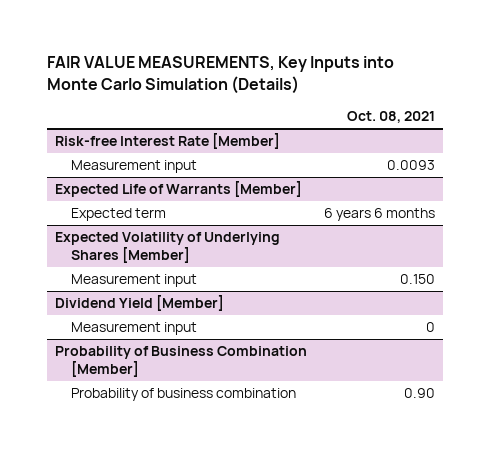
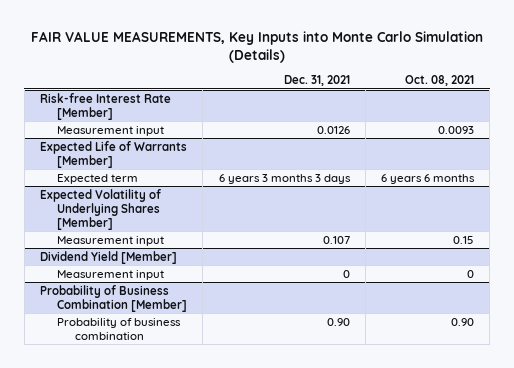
none -> [283,75,350,87] Dec. 31, 2021
[400,274,436,285] 0.150 -> [452,235,474,244] 0.15

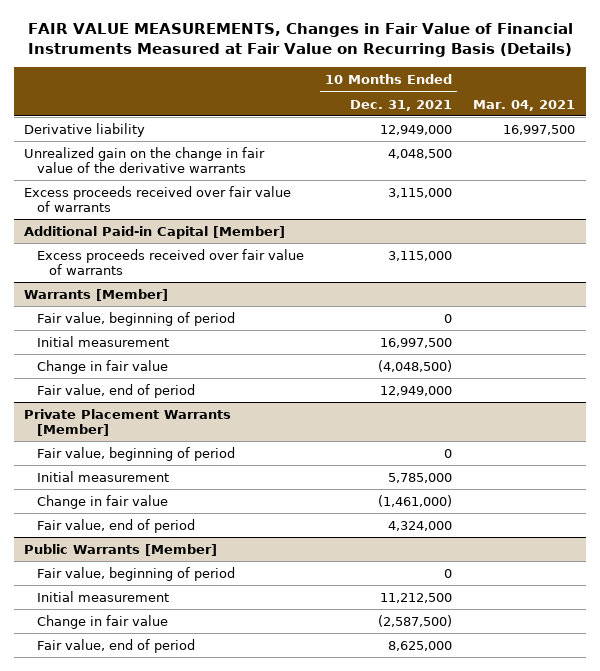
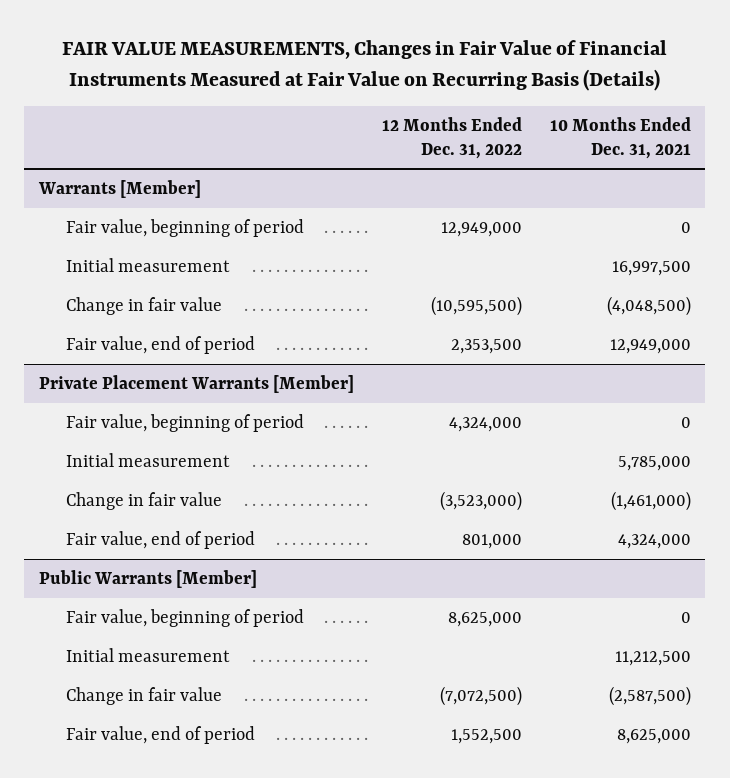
[473,99,576,111] Mar. 04, 2021 -> none
none -> [381,117,522,159] 12 Months Ended Dec. 31, 2022
[24,122,146,137] Derivative liability -> none
[24,146,266,173] Unrealized gain on the change in fair value of the derivative warrants -> none
[24,185,292,212] Excess proceeds received over fair value of warrants -> none
[24,225,286,239] Additional Paid-in Capital [Member] -> none
[36,248,304,275] Excess proceeds received over fair value of warrants -> none

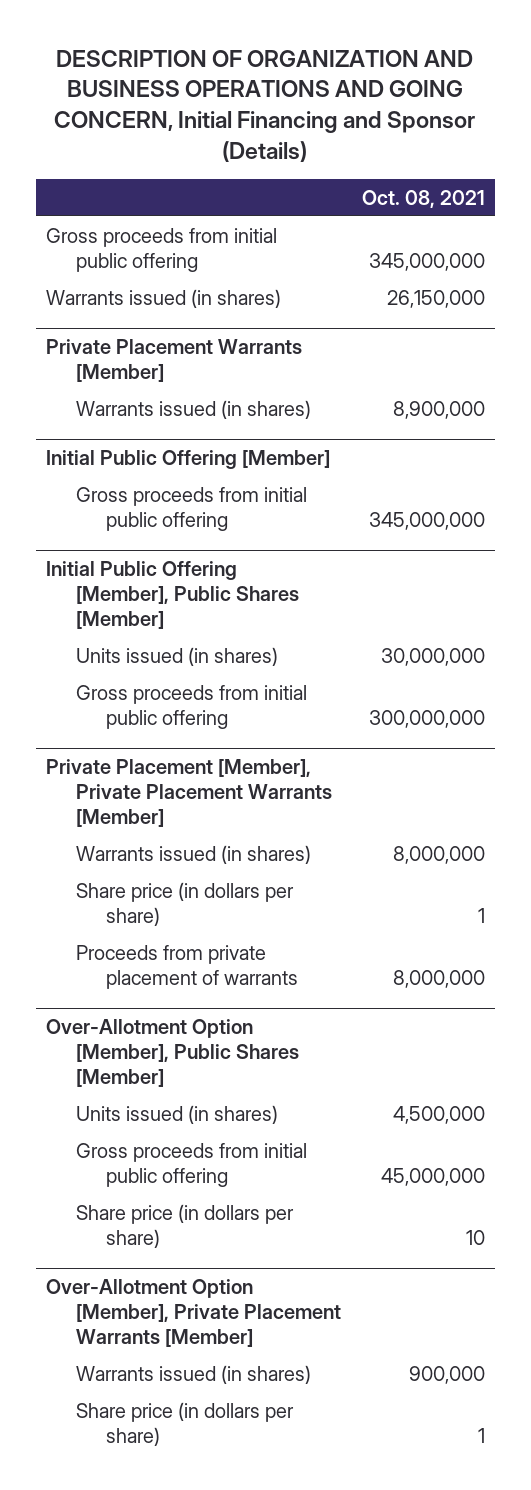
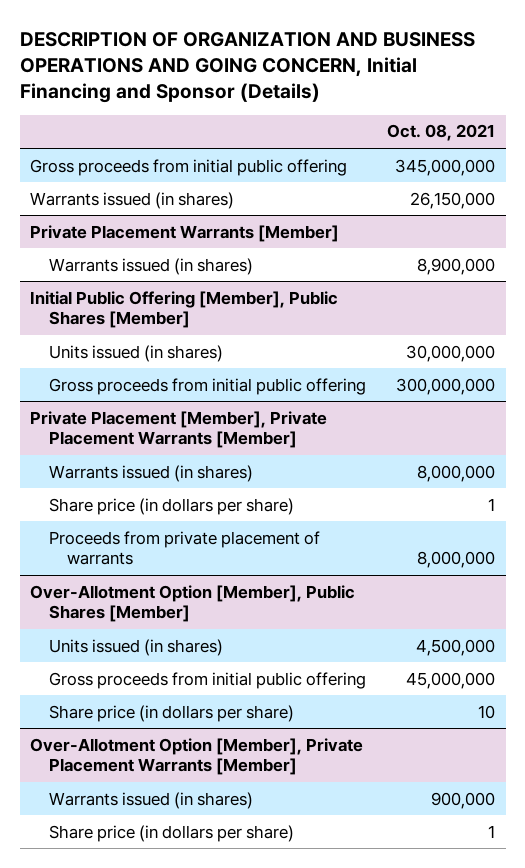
[46,450,331,470] Initial Public Offering [Member] -> none
[76,486,308,531] Gross proceeds from initial public offering -> none

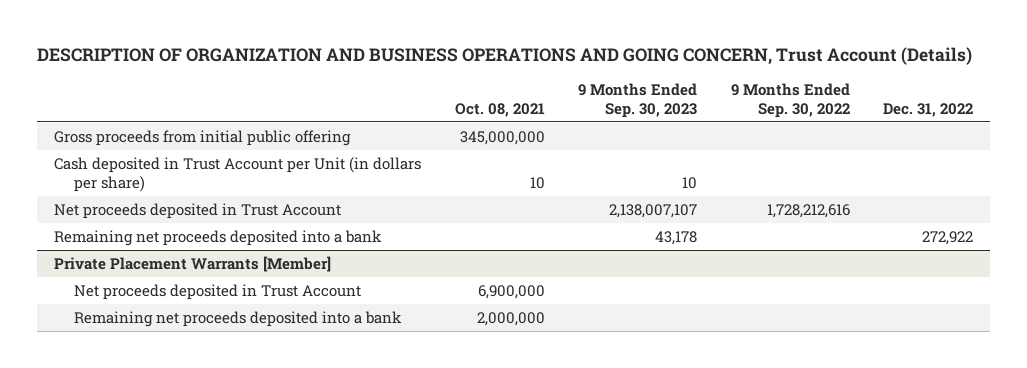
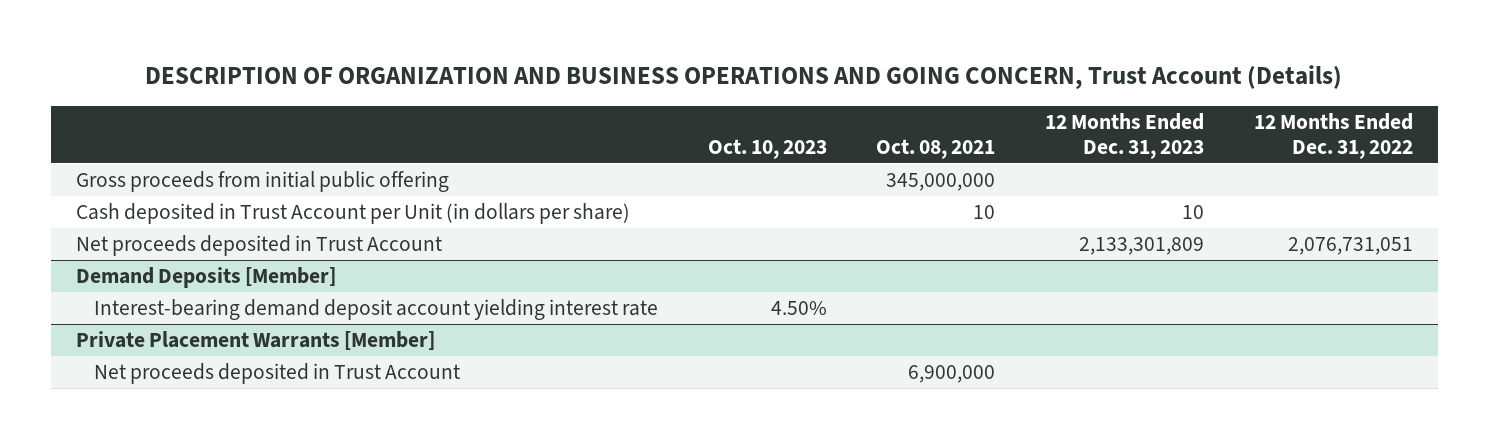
[578,82,698,118] 9 Months Ended Sep. 30, 2023 -> none
[730,82,850,118] 9 Months Ended Sep. 30, 2022 -> none
[882,102,973,117] Dec. 31, 2022 -> none
none -> [707,138,827,159] Oct. 10, 2023
none -> [1045,113,1205,159] 12 Months Ended Dec. 31, 2023
none -> [1253,113,1413,159] 12 Months Ended Dec. 31, 2022
[54,229,383,246] Remaining net proceeds deposited into a bank -> none
none -> [75,267,336,289] Demand Deposits [Member]
none -> [93,299,658,321] Interest-bearing demand deposit account yielding interest rate
[73,310,402,327] Remaining net proceeds deposited into a bank -> none

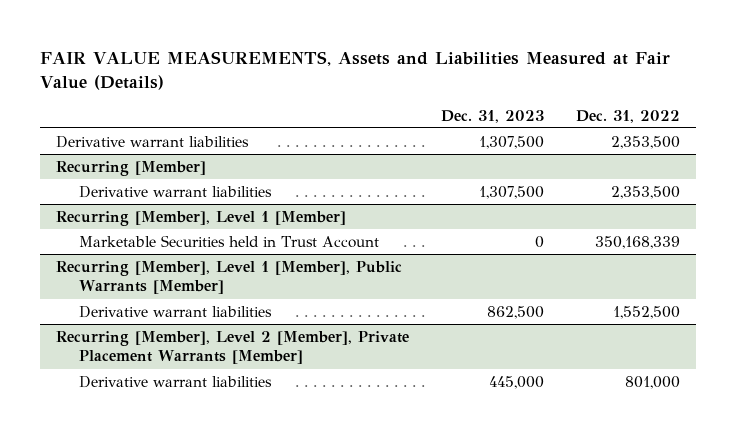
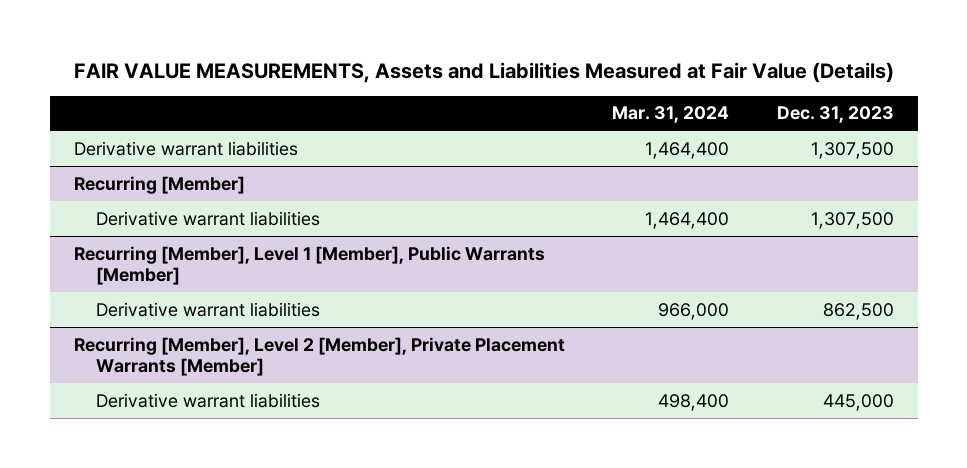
[575,109,680,123] Dec. 31, 2022 -> none
none -> [612,106,730,124] Mar. 31, 2024
[56,210,347,226] Recurring [Member], Level 1 [Member] -> none
[78,234,379,248] Marketable Securities held in Trust Account -> none

